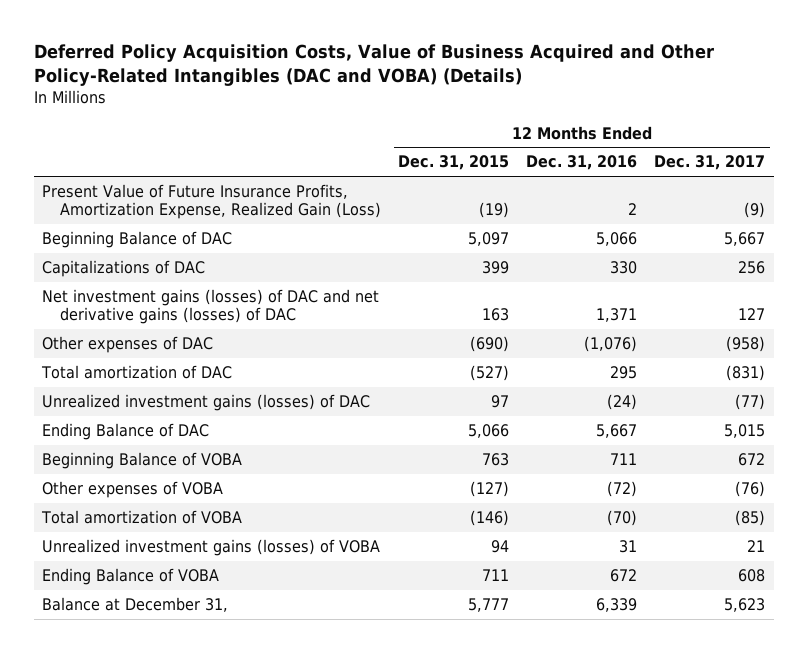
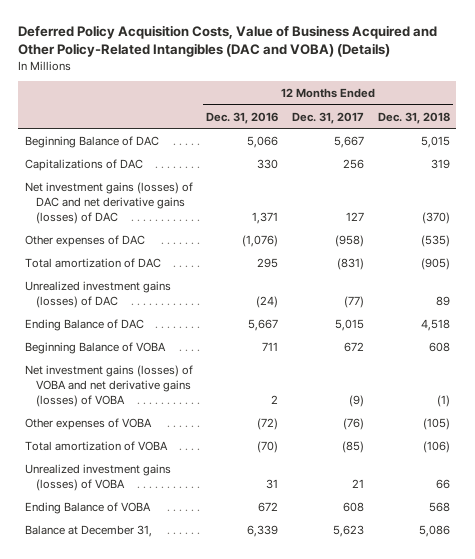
[398,155,510,171] Dec. 31, 2015 -> none
none -> [377,111,450,124] Dec. 31, 2018
[42,184,382,219] Present Value of Future Insurance Profits, Amortization Expense, Realized Gain (Loss) -> none
none -> [24,364,193,407] Net investment gains (losses) of VOBA and net derivative gains (losses) of VOBA

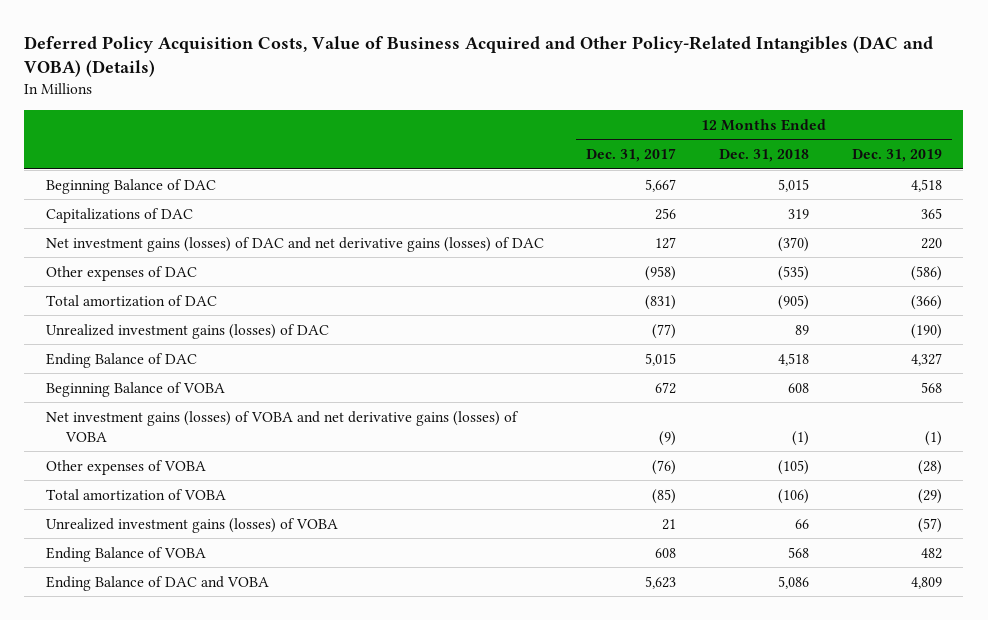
[206,111,279,124] Dec. 31, 2016 -> none
none -> [851,149,942,163] Dec. 31, 2019
[24,524,152,537] Balance at December 31, -> [45,575,269,591] Ending Balance of DAC and VOBA

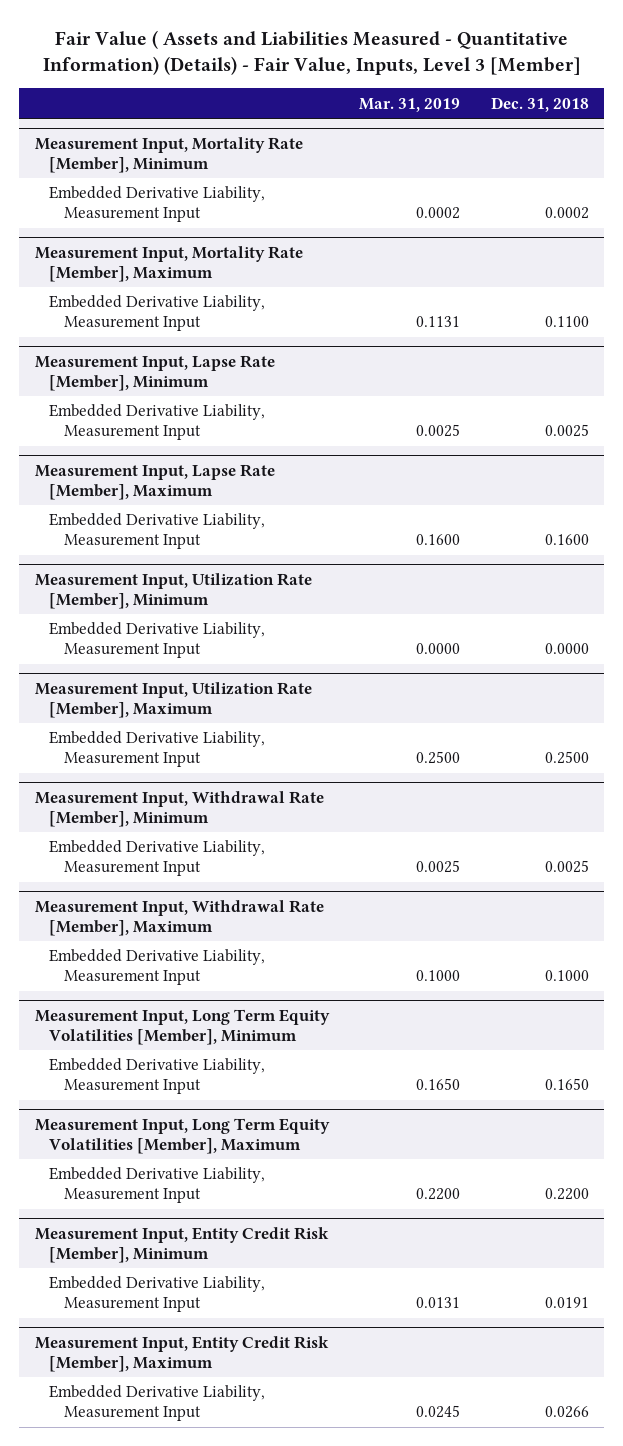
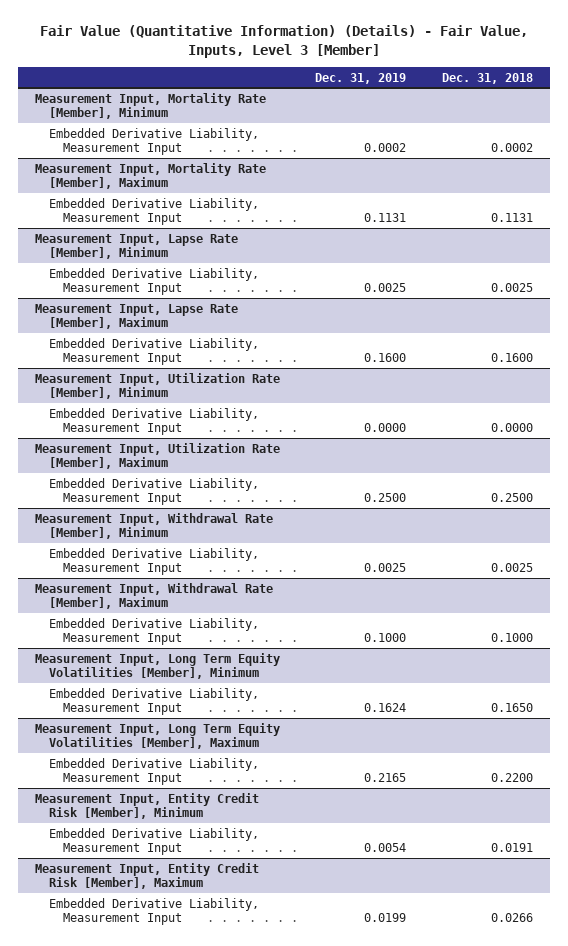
[42,30,581,76] Fair Value ( Assets and Liabilities Measured - Quantitative Information) (Details) - Fair Value, Inputs, Level 3 [Member] -> [39,25,528,59] Fair Value (Quantitative Information) (Details) - Fair Value, Inputs, Level 3 [Member]
[359,97,461,112] Mar. 31, 2019 -> none
none -> [315,72,407,84] Dec. 31, 2019
[544,316,589,328] 0.1100 -> [490,213,533,223] 0.1131

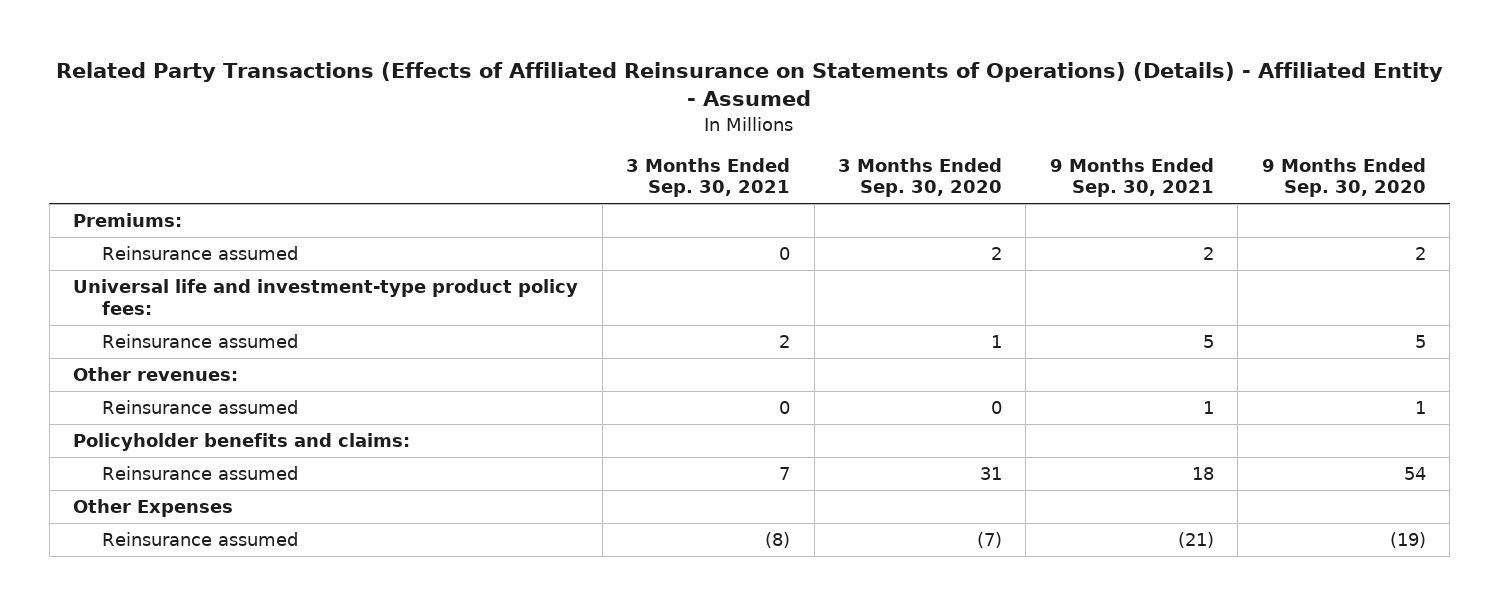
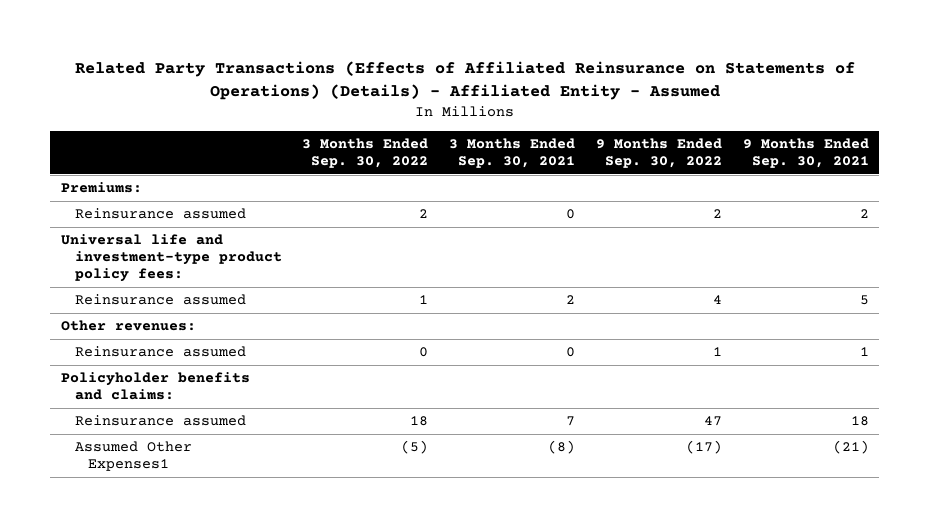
[837,158,1002,198] 3 Months Ended Sep. 30, 2020 -> none
[1261,158,1426,198] 9 Months Ended Sep. 30, 2020 -> none
none -> [302,138,429,169] 3 Months Ended Sep. 30, 2022
none -> [596,138,723,169] 9 Months Ended Sep. 30, 2022
[73,499,234,518] Other Expenses -> none
[101,532,298,547] Reinsurance assumed -> [74,441,192,472] Assumed Other Expenses1

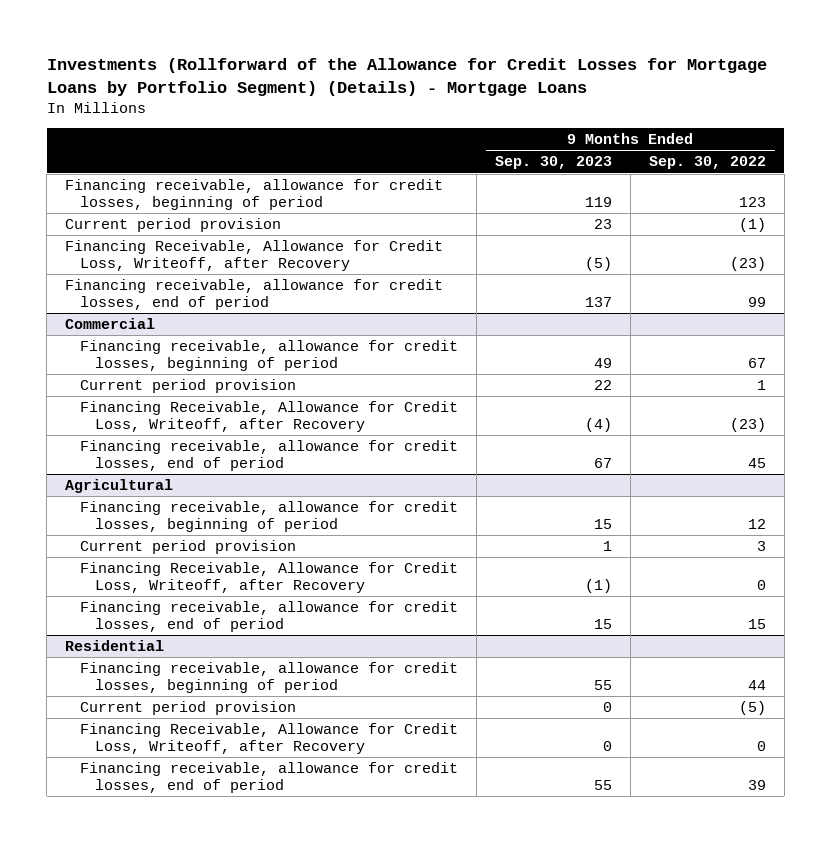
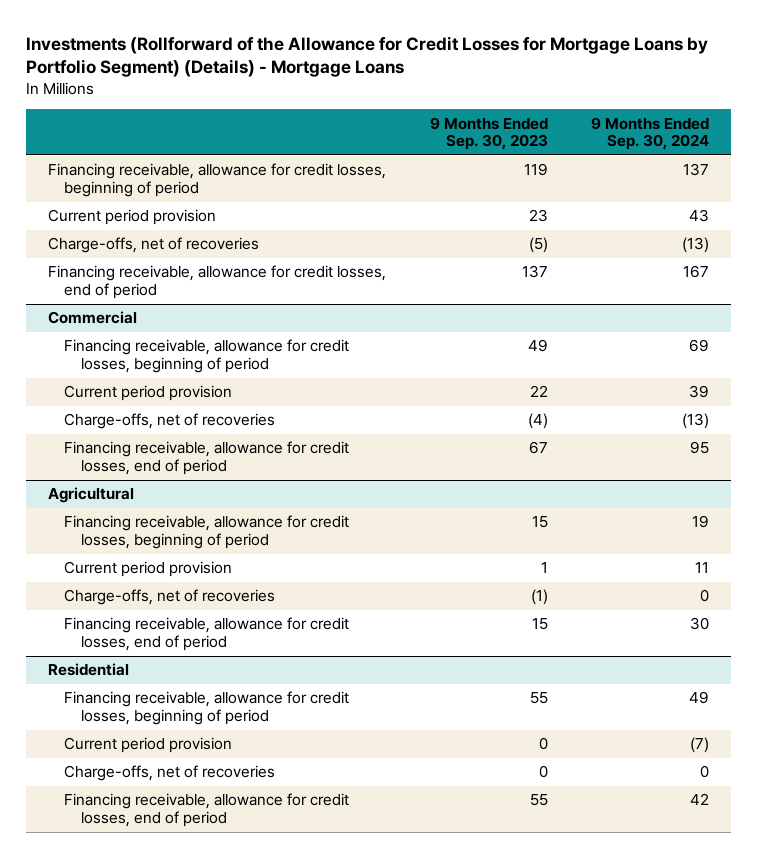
[648,156,766,170] Sep. 30, 2022 -> none
none -> [591,116,710,151] 9 Months Ended Sep. 30, 2024
[65,240,444,272] Financing Receivable, Allowance for Credit Loss, Writeoff, after Recovery -> [47,237,259,254] Charge-offs, net of recoveries
[80,401,459,433] Financing Receivable, Allowance for Credit Loss, Writeoff, after Recovery -> [64,413,276,430] Charge-offs, net of recoveries
[80,562,459,594] Financing Receivable, Allowance for Credit Loss, Writeoff, after Recovery -> [64,589,276,606] Charge-offs, net of recoveries
[80,723,459,755] Financing Receivable, Allowance for Credit Loss, Writeoff, after Recovery -> [64,765,276,782] Charge-offs, net of recoveries

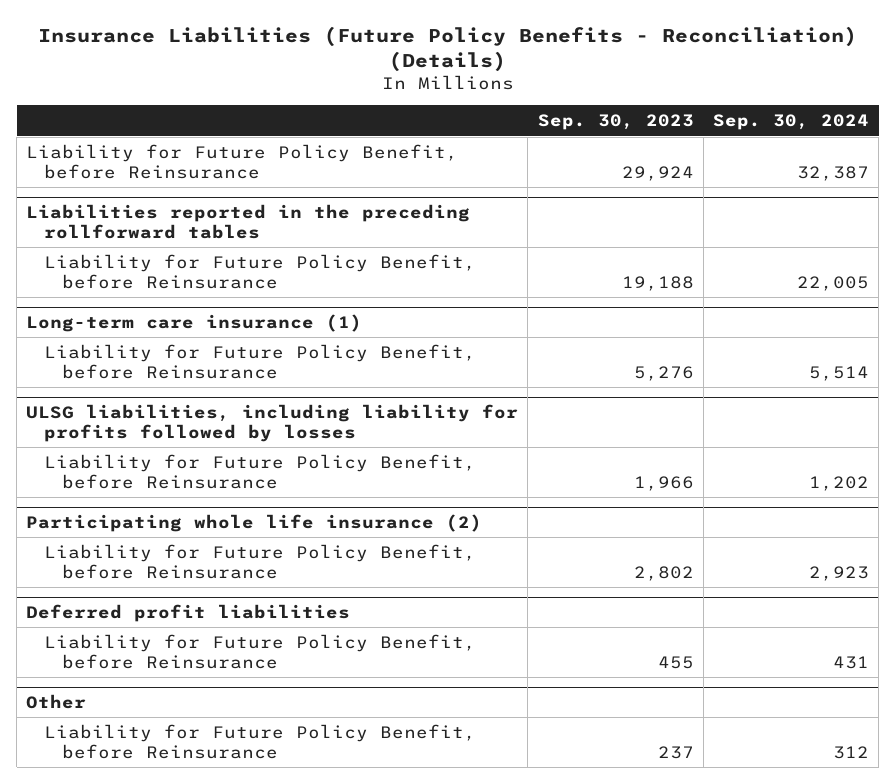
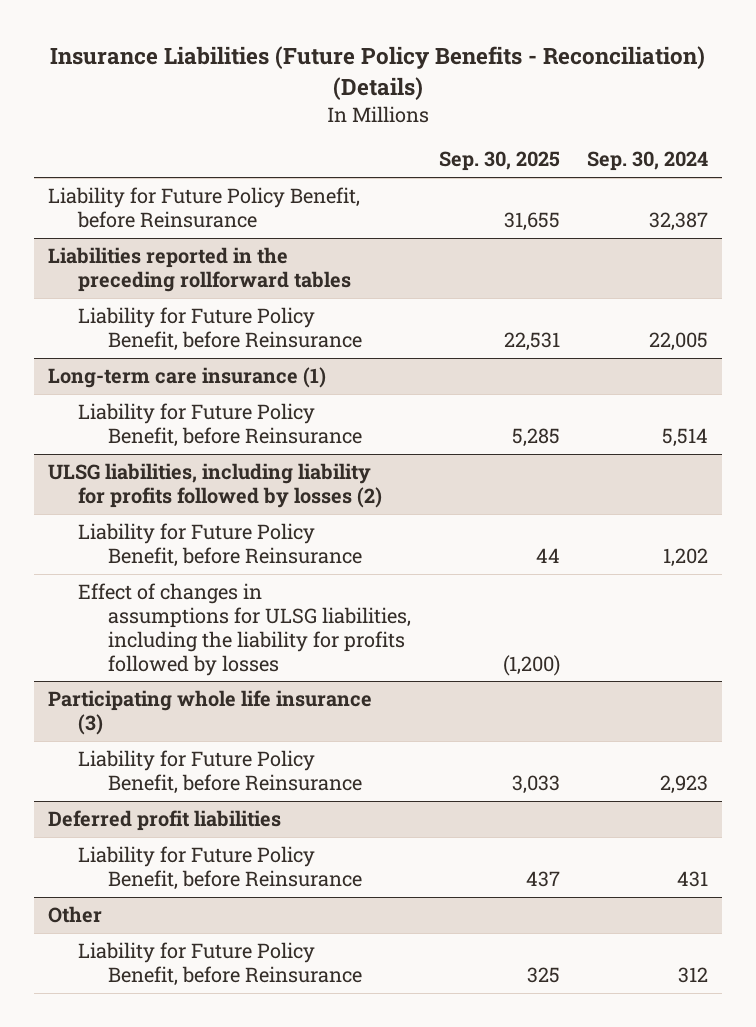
[537,114,694,131] Sep. 30, 2023 -> none
none -> [438,151,560,172] Sep. 30, 2025
[26,403,519,442] ULSG liabilities, including liability for profits followed by losses -> [47,462,382,508] ULSG liabilities, including liability for profits followed by losses (2)
none -> [77,582,411,676] Effect of changes in assumptions for ULSG liabilities, including the liability for profits followed by losses
[26,513,483,532] Participating whole life insurance (2) -> [47,689,372,735] Participating whole life insurance (3)

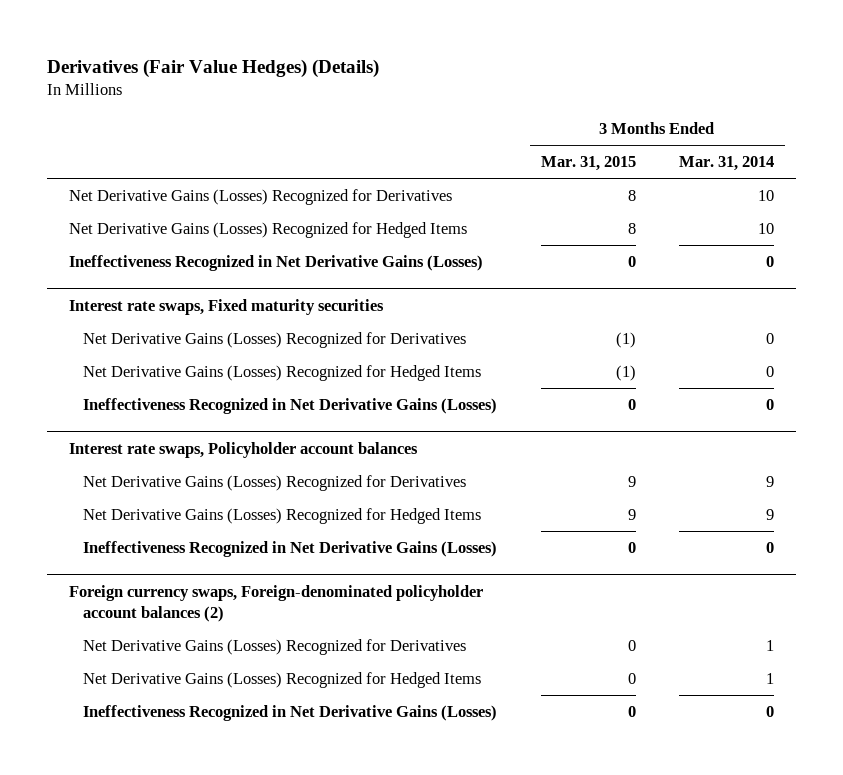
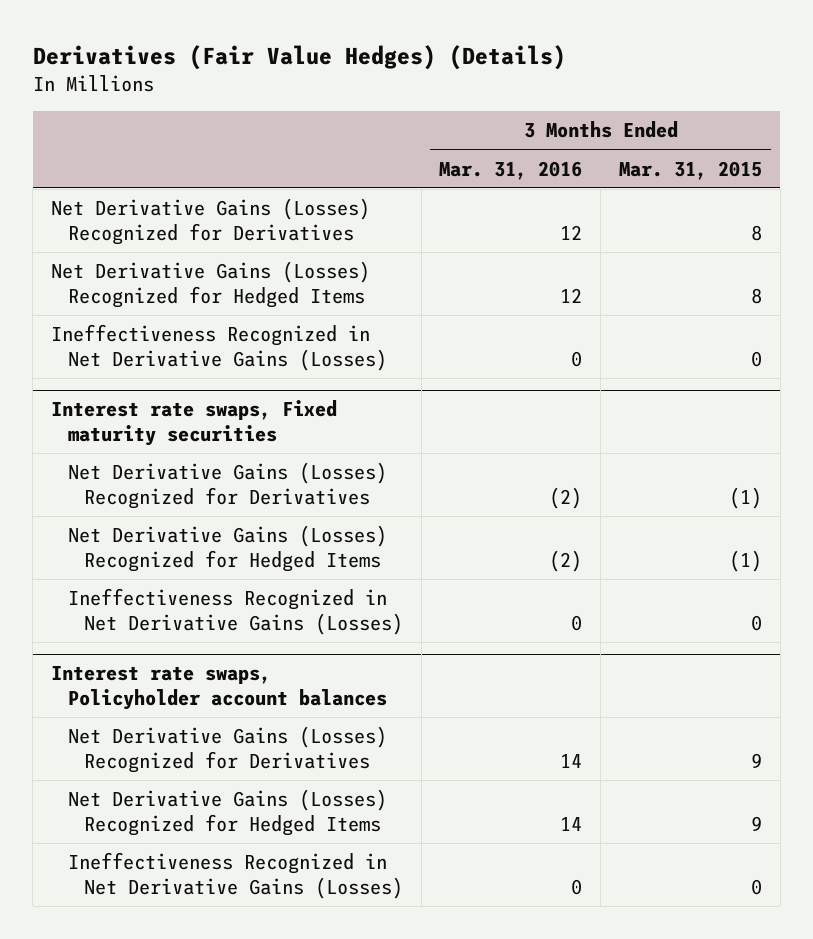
[679,156,775,172] Mar. 31, 2014 -> none
none -> [439,160,583,180] Mar. 31, 2016
[69,584,484,622] Foreign currency swaps, Foreign-denominated policyholder account balances (2) -> none
[83,638,467,655] Net Derivative Gains (Losses) Recognized for Derivatives -> none
[83,671,482,688] Net Derivative Gains (Losses) Recognized for Hedged Items -> none
[83,704,498,721] Ineffectiveness Recognized in Net Derivative Gains (Losses) -> none

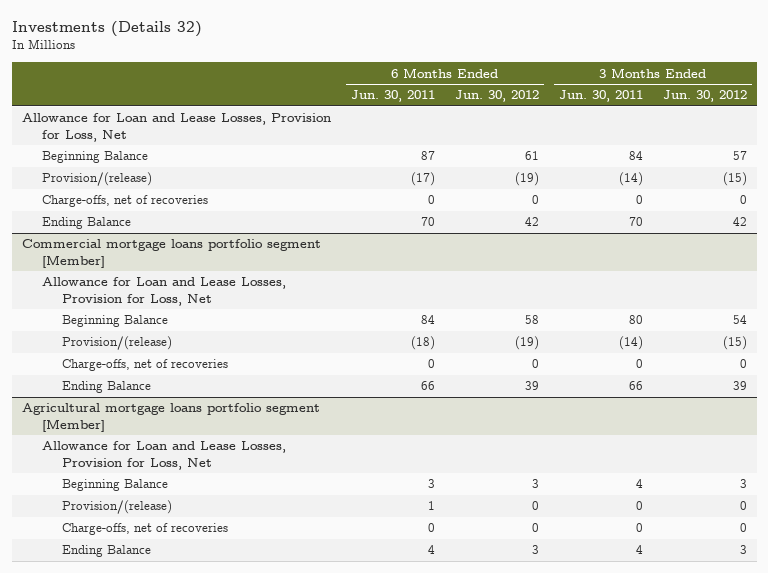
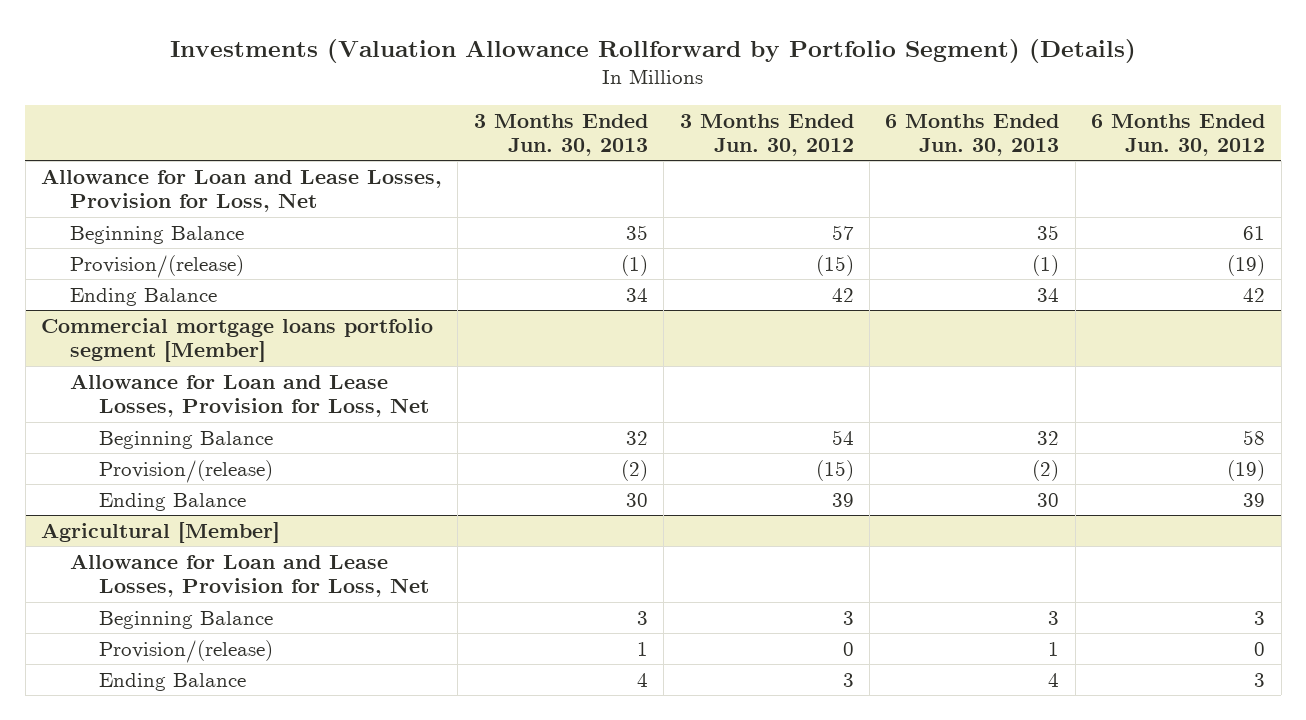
[11,20,202,37] Investments (Details 32) -> [170,38,1137,63] Investments (Valuation Allowance Rollforward by Portfolio Segment) (Details)
[350,90,435,103] Jun. 30, 2011 -> none
[558,90,643,103] Jun. 30, 2011 -> none
none -> [473,113,648,156] 3 Months Ended Jun. 30, 2013
none -> [885,113,1060,156] 6 Months Ended Jun. 30, 2013
[41,195,208,208] Charge-offs, net of recoveries -> none
[61,359,228,372] Charge-offs, net of recoveries -> none
[21,403,320,432] Agricultural mortgage loans portfolio segment [Member] -> none
none -> [41,521,281,543] Agricultural [Member]
[61,523,228,536] Charge-offs, net of recoveries -> none

